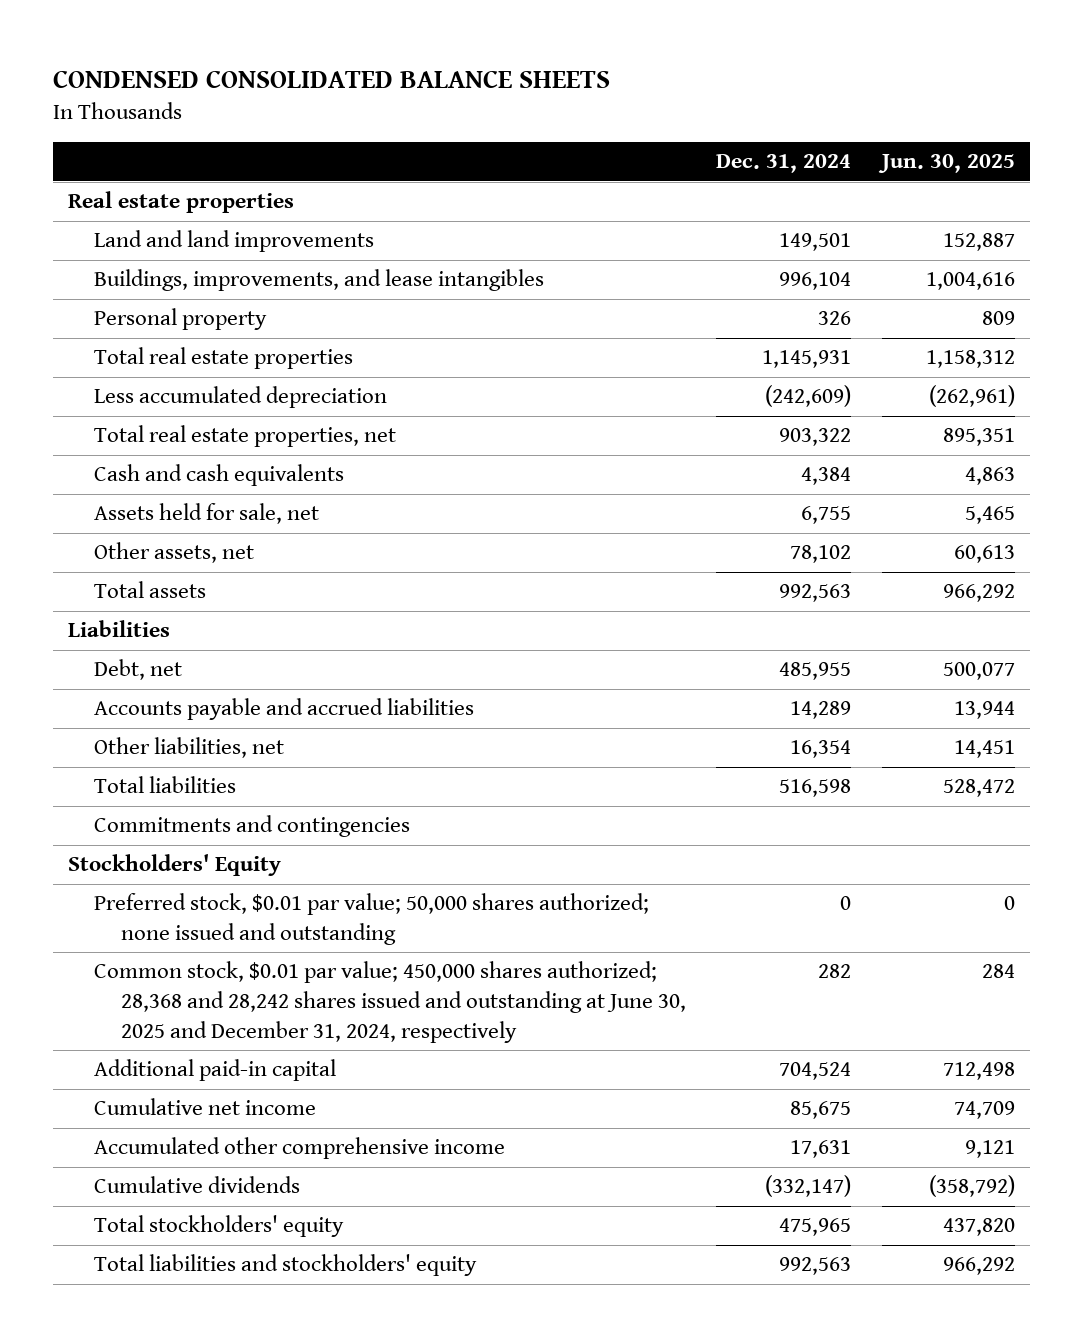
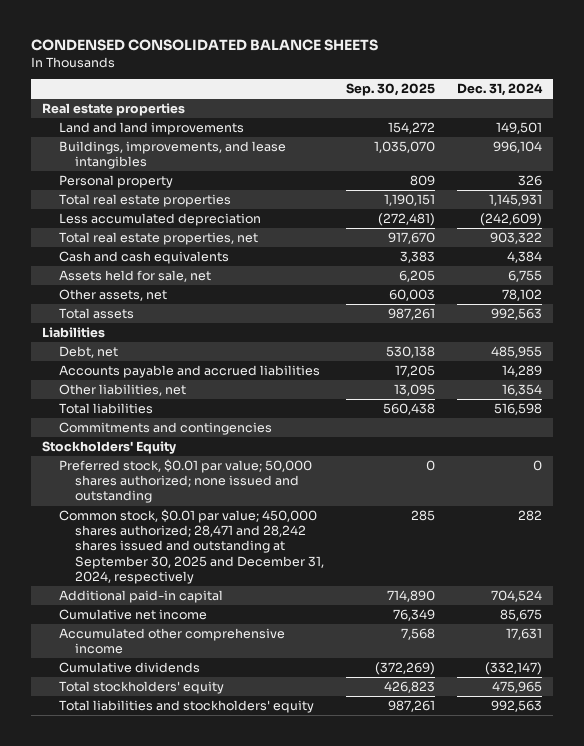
[877,154,1015,174] Jun. 30, 2025 -> none
none -> [346,83,436,97] Sep. 30, 2025
[94,961,687,1043] Common stock, $0.01 par value; 450,000 shares authorized; 28,368 and 28,242 shares issued and outstanding at June 30, 2025 and December 31, 2024, respectively -> [58,509,325,584] Common stock, $0.01 par value; 450,000 shares authorized; 28,471 and 28,242 shares issued and outstanding at September 30, 2025 and December 31, 2024, respectively

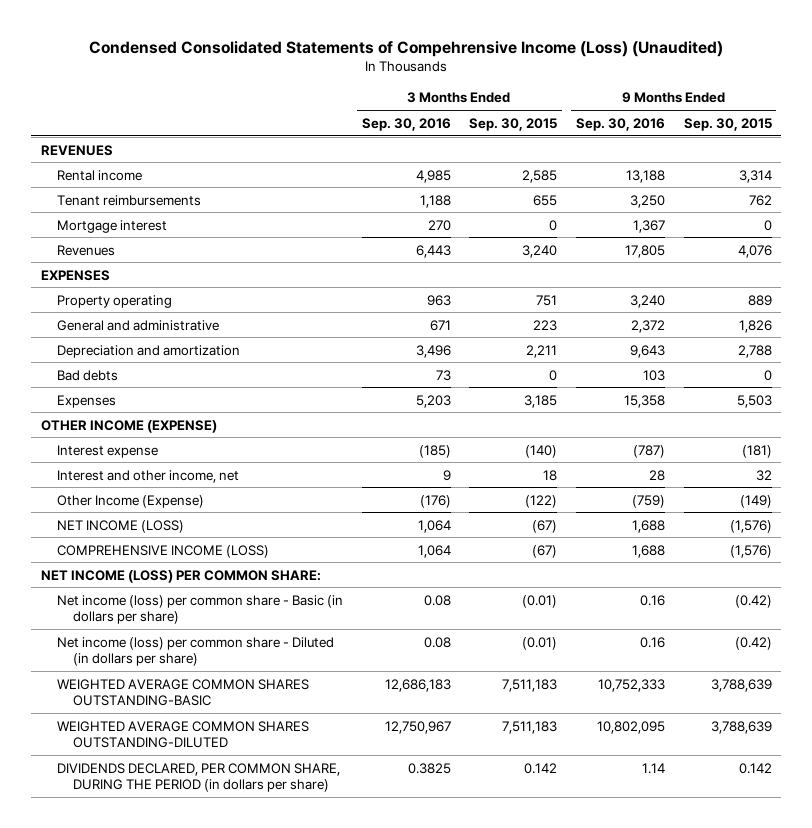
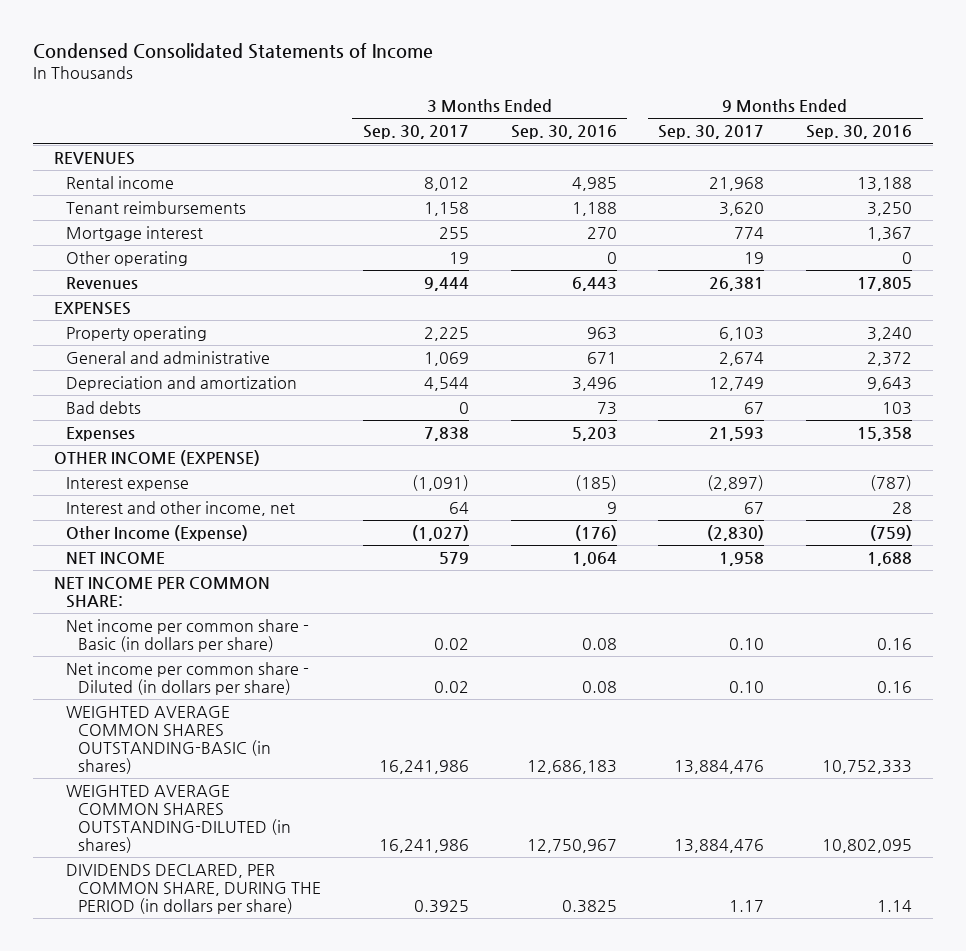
[89,40,724,57] Condensed Consolidated Statements of Compehrensive Income (Loss) (Unaudited) -> [32,42,433,59] Condensed Consolidated Statements of Income
[469,117,558,131] Sep. 30, 2015 -> none
[683,117,772,131] Sep. 30, 2015 -> none
none -> [362,125,469,140] Sep. 30, 2017
none -> [658,125,765,140] Sep. 30, 2017
none -> [65,250,188,266] Other operating
[56,544,269,558] COMPREHENSIVE INCOME (LOSS) -> none
[56,519,184,533] NET INCOME (LOSS) -> [65,551,165,564] NET INCOME
[40,569,321,583] NET INCOME (LOSS) PER COMMON SHARE: -> [53,576,270,608] NET INCOME PER COMMON SHARE:
[56,594,343,624] Net income (loss) per common share - Basic (in dollars per share) -> [65,618,309,652] Net income per common share - Basic (in dollars per share)
[56,636,334,666] Net income (loss) per common share - Diluted (in dollars per share) -> [65,661,309,695] Net income per common share - Diluted (in dollars per share)
[56,678,309,706] WEIGHTED AVERAGE COMMON SHARES OUTSTANDING-BASIC -> [65,705,271,774] WEIGHTED AVERAGE COMMON SHARES OUTSTANDING-BASIC (in shares)
[56,720,309,748] WEIGHTED AVERAGE COMMON SHARES OUTSTANDING-DILUTED -> [65,784,291,853] WEIGHTED AVERAGE COMMON SHARES OUTSTANDING-DILUTED (in shares)

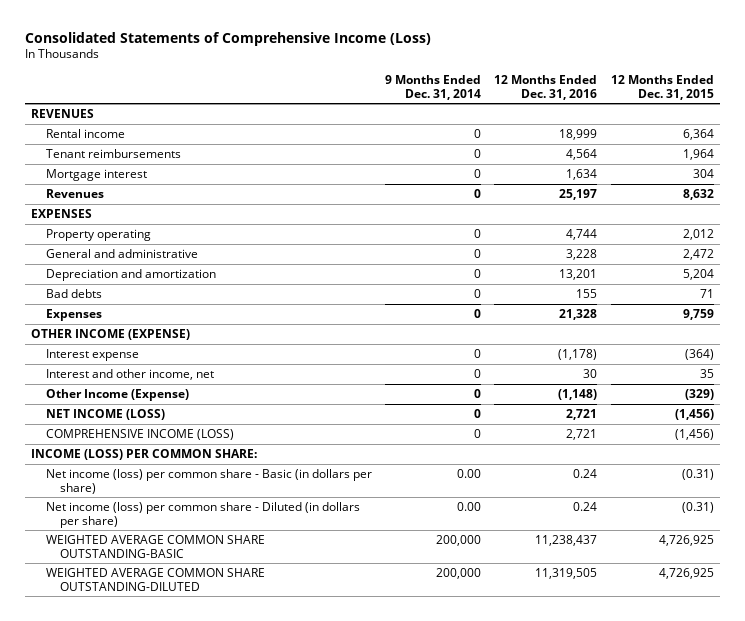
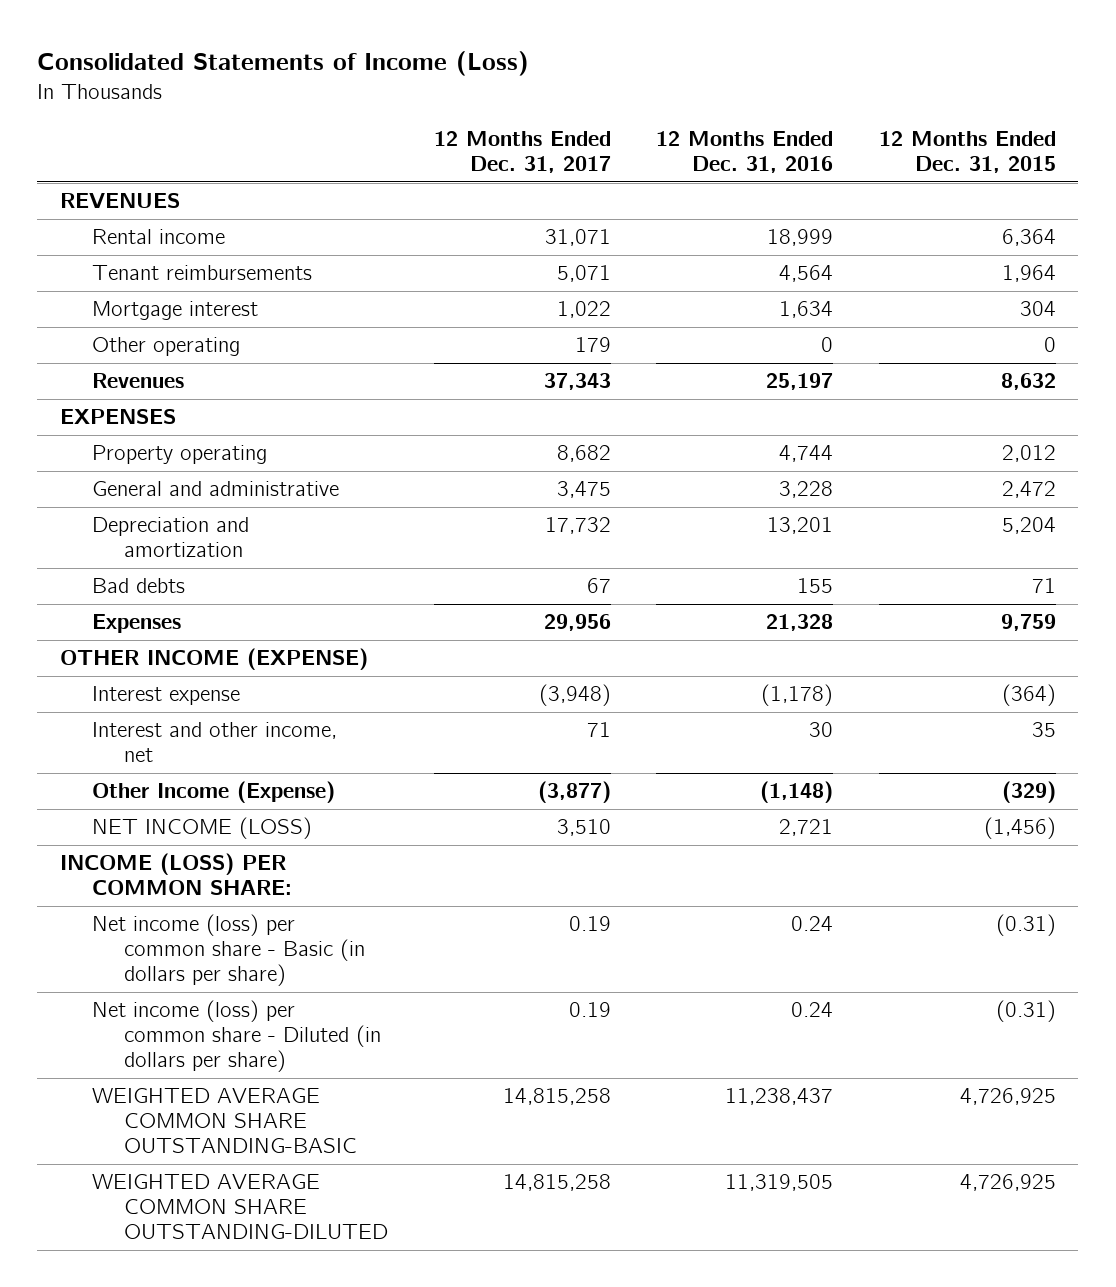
[24,31,431,46] Consolidated Statements of Comprehensive Income (Loss) -> [37,51,530,77] Consolidated Statements of Income (Loss)
[384,74,481,100] 9 Months Ended Dec. 31, 2014 -> none
none -> [433,131,611,174] 12 Months Ended Dec. 31, 2017
none -> [92,337,241,357] Other operating
[45,428,234,440] COMPREHENSIVE INCOME (LOSS) -> none

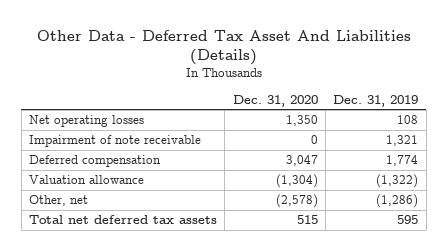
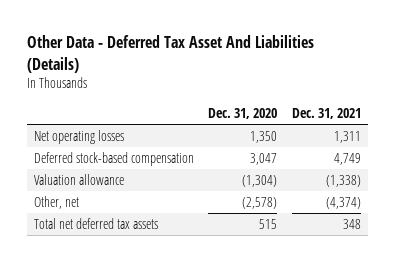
[333,94,419,107] Dec. 31, 2019 -> none
none -> [291,108,361,120] Dec. 31, 2021
[28,135,201,148] Impairment of note receivable -> none
[28,155,161,168] Deferred compensation -> [33,152,194,167] Deferred stock-based compensation

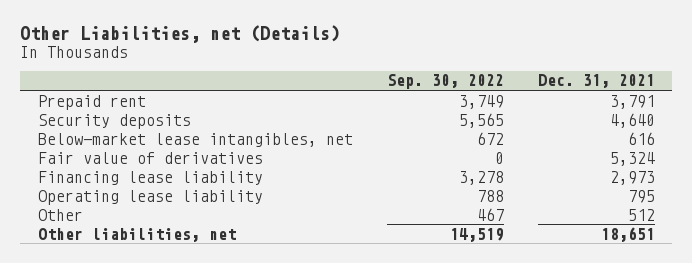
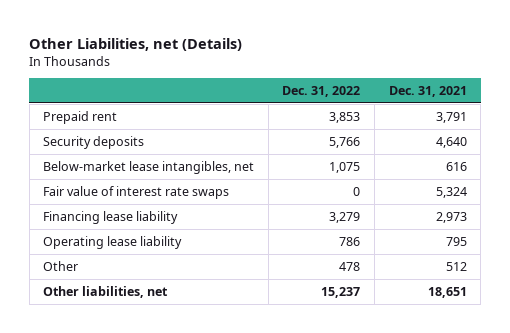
[386,74,504,90] Sep. 30, 2022 -> none
none -> [282,85,361,97] Dec. 31, 2022
[37,151,263,164] Fair value of derivatives -> [43,185,230,199] Fair value of interest rate swaps

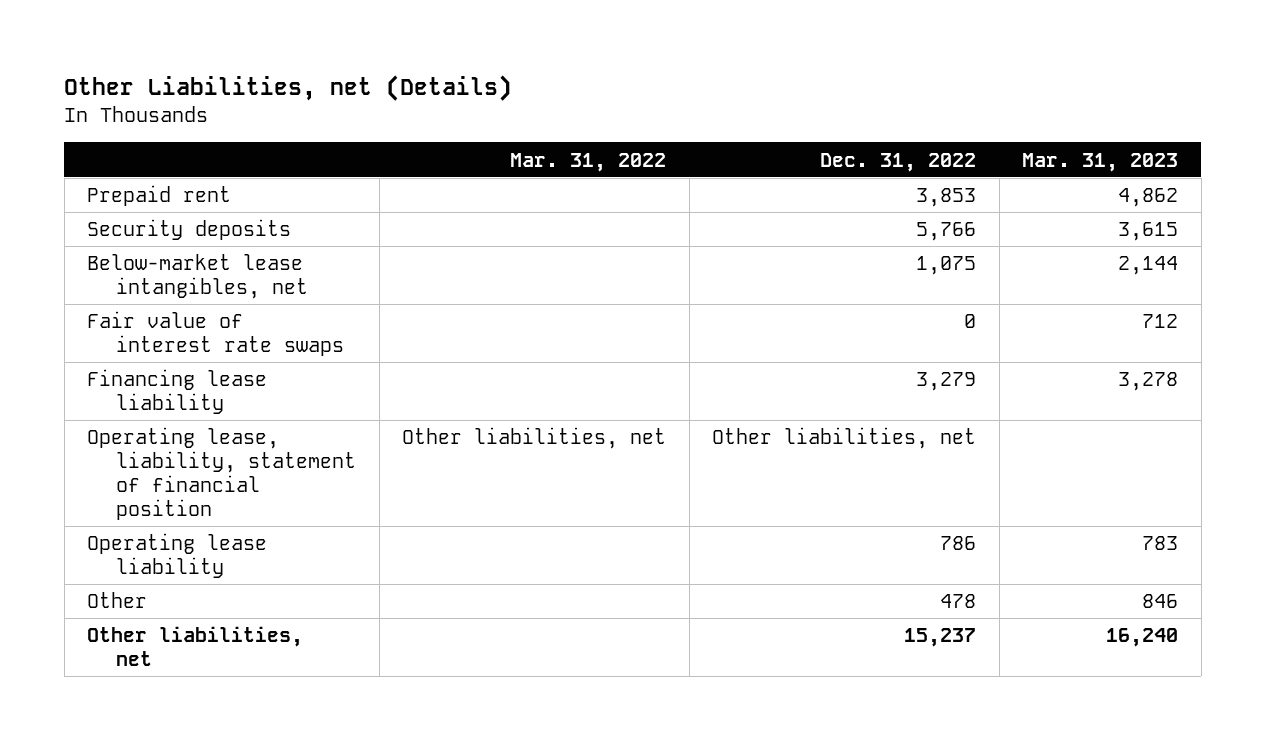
[388,85,467,97] Dec. 31, 2021 -> none
none -> [510,152,667,172] Mar. 31, 2022
none -> [1022,152,1179,172] Mar. 31, 2023
none -> [87,427,357,520] Operating lease, liability, statement of financial position

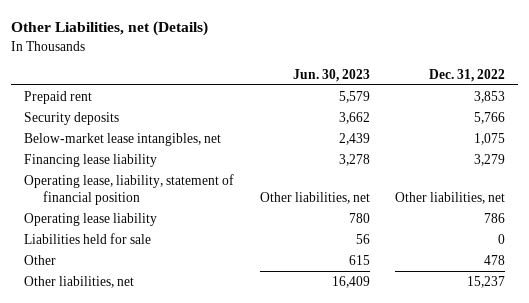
[510,152,667,172] Mar. 31, 2022 -> none
[1022,152,1179,172] Mar. 31, 2023 -> none
none -> [292,68,370,82] Jun. 30, 2023
[87,311,345,356] Fair value of interest rate swaps -> none
none -> [24,232,152,244] Liabilities held for sale

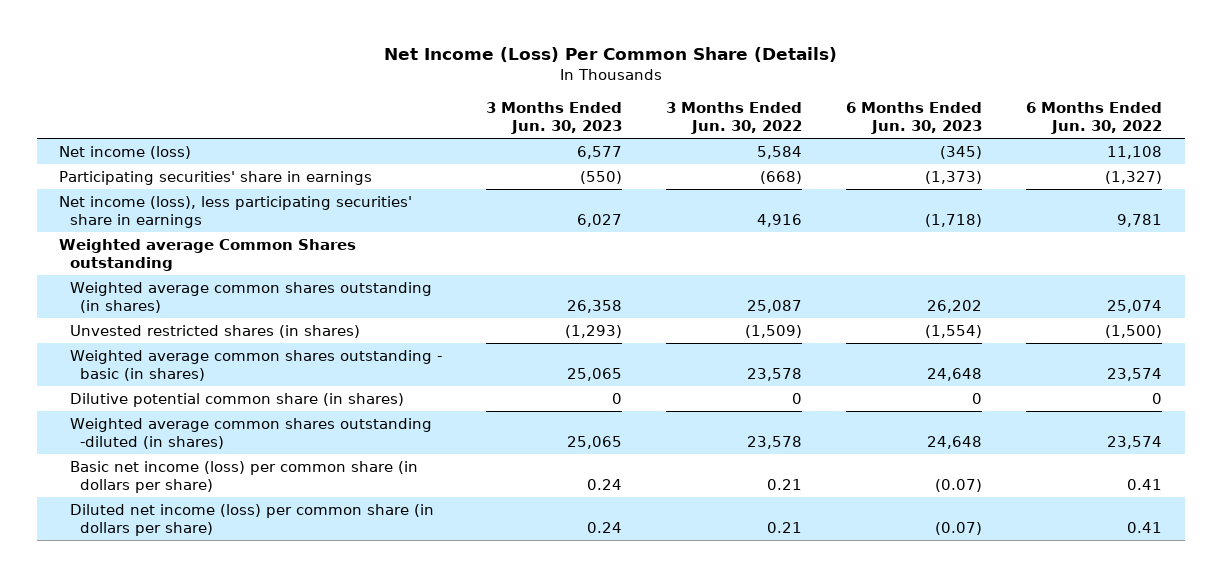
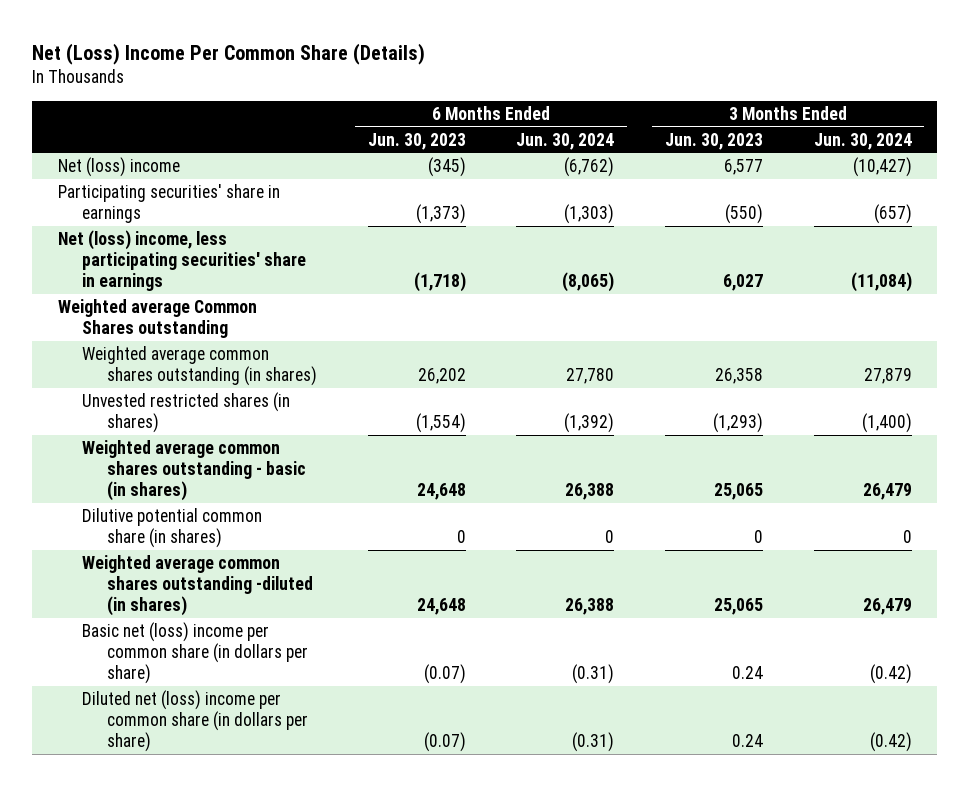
[383,47,837,63] Net Income (Loss) Per Common Share (Details) -> [32,42,426,65] Net (Loss) Income Per Common Share (Details)
[666,102,803,135] 3 Months Ended Jun. 30, 2022 -> none
[1026,102,1163,135] 6 Months Ended Jun. 30, 2022 -> none
none -> [516,132,615,150] Jun. 30, 2024
none -> [813,132,912,150] Jun. 30, 2024
[59,145,192,159] Net income (loss) -> [57,157,180,178] Net (loss) income
[59,195,413,228] Net income (loss), less participating securities' share in earnings -> [57,230,307,292] Net (loss) income, less participating securities' share in earnings
[69,460,418,493] Basic net income (loss) per common share (in dollars per share) -> [82,622,308,685] Basic net (loss) income per common share (in dollars per share)
[69,503,434,536] Diluted net income (loss) per common share (in dollars per share) -> [82,690,308,753] Diluted net (loss) income per common share (in dollars per share)

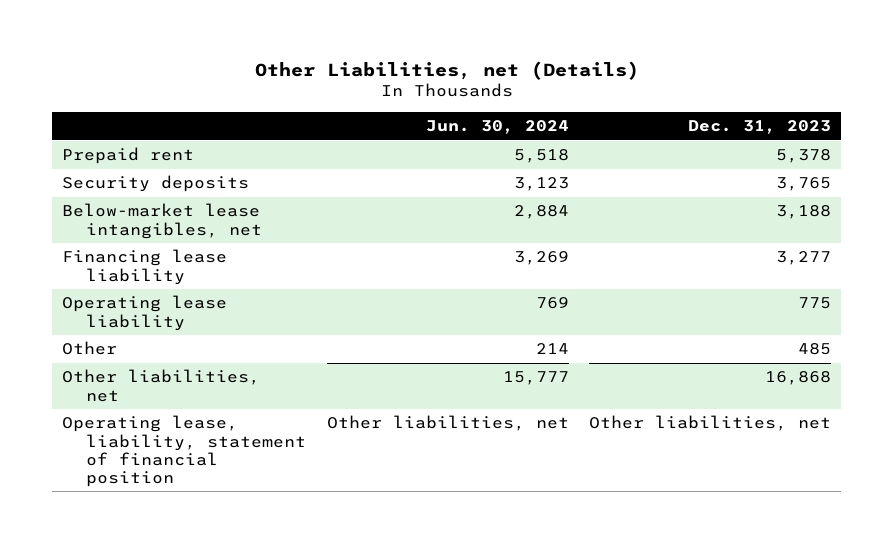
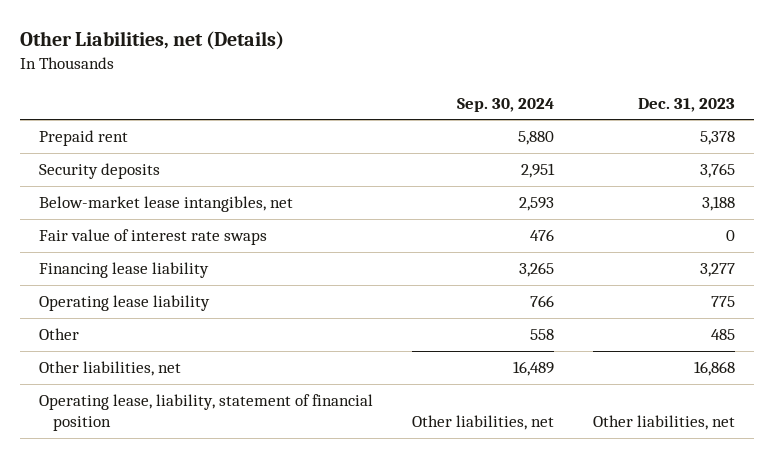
[425,120,569,135] Jun. 30, 2024 -> none
none -> [457,97,555,112] Sep. 30, 2024
none -> [39,229,268,246] Fair value of interest rate swaps

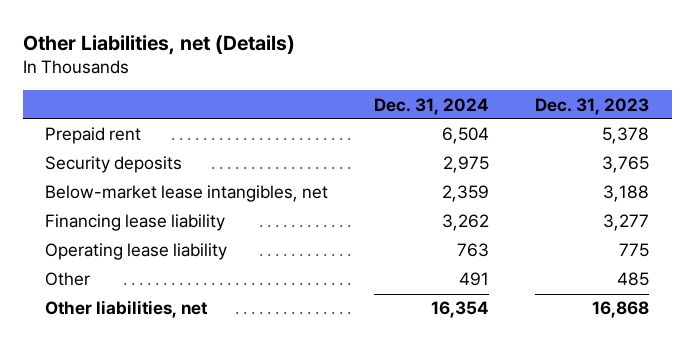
[457,97,555,112] Sep. 30, 2024 -> none
none -> [374,97,490,115] Dec. 31, 2024
[39,229,268,246] Fair value of interest rate swaps -> none
[39,394,374,432] Operating lease, liability, statement of financial position -> none

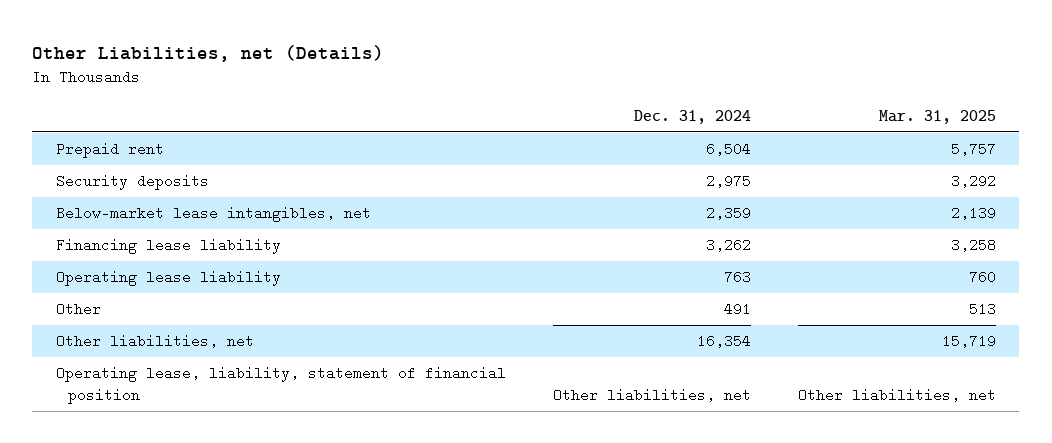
[535,97,650,115] Dec. 31, 2023 -> none
none -> [878,109,996,124] Mar. 31, 2025
none -> [55,366,506,404] Operating lease, liability, statement of financial position

